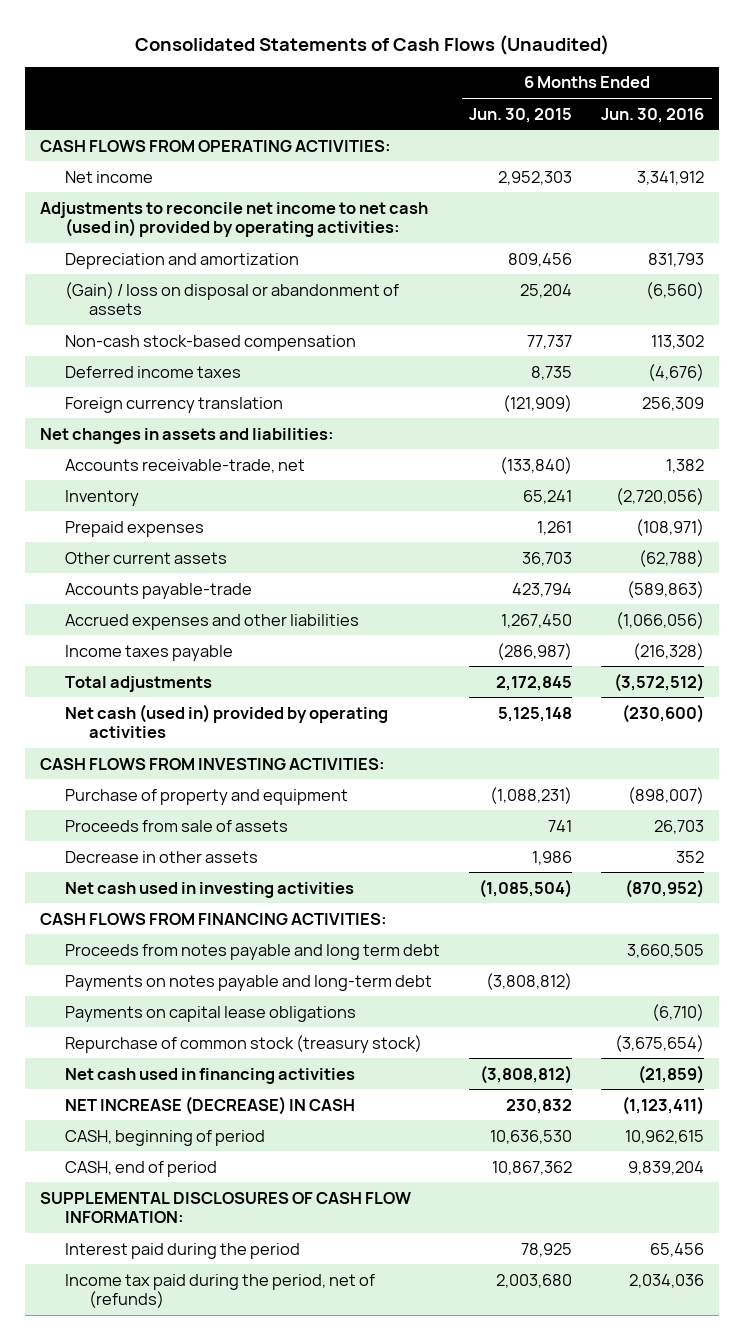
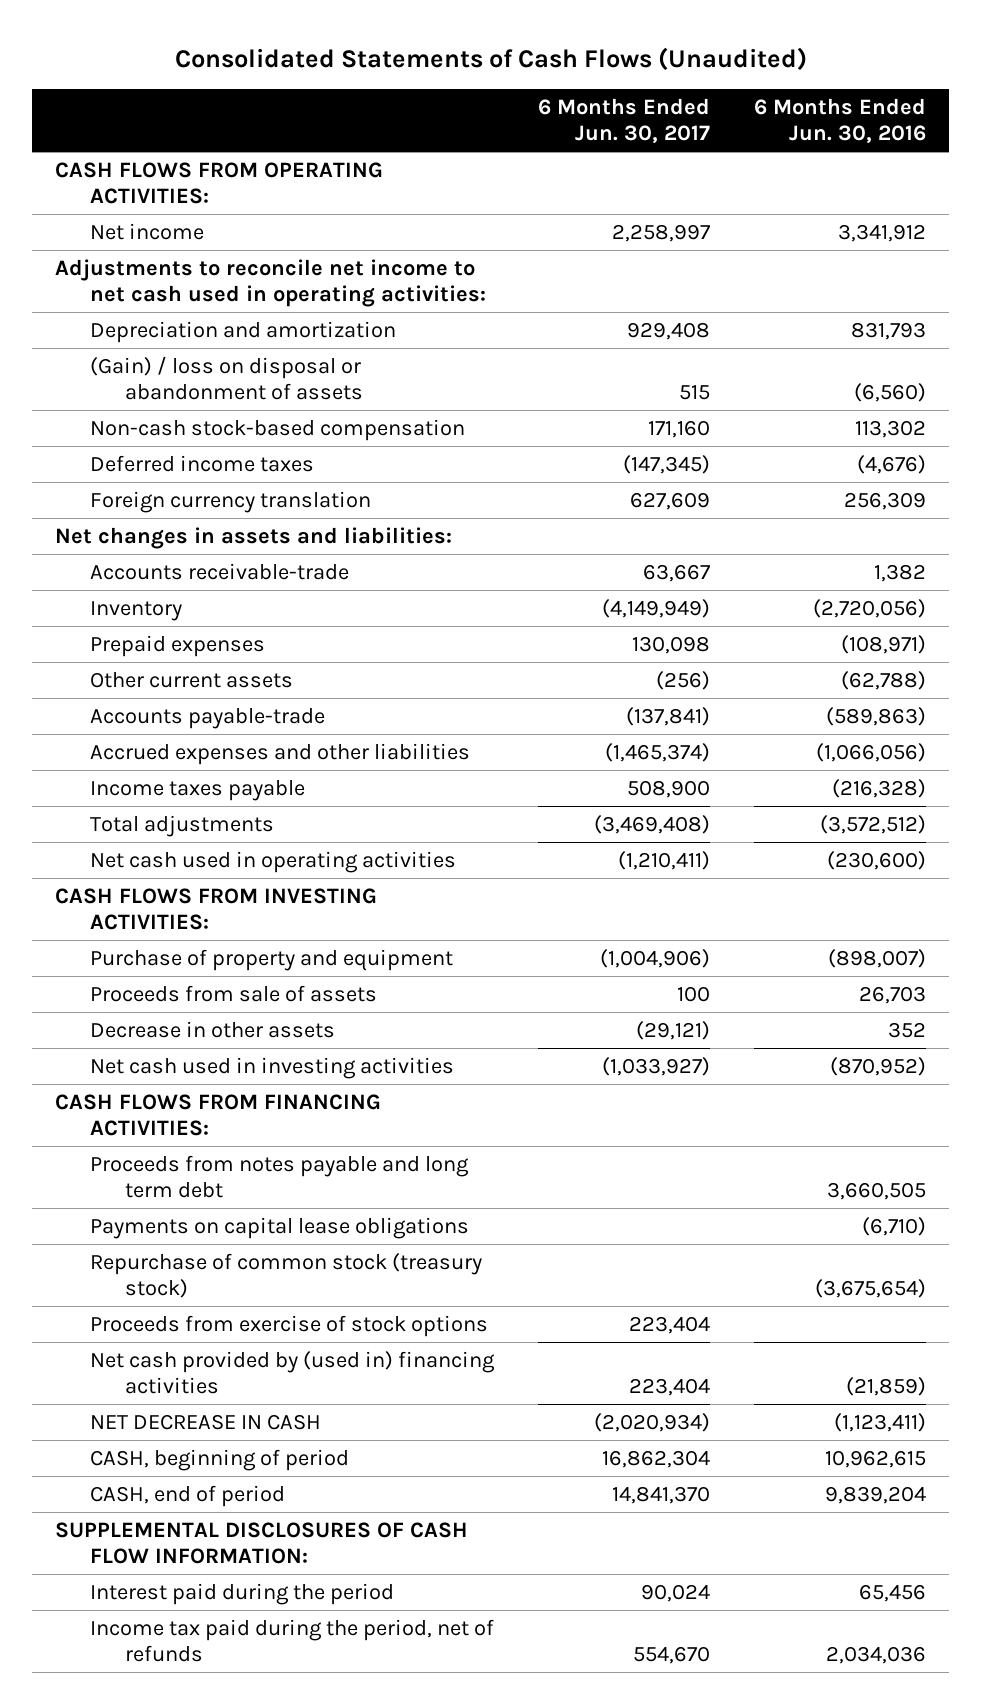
[469,107,573,123] Jun. 30, 2015 -> none
none -> [538,98,711,144] 6 Months Ended Jun. 30, 2017
[40,201,429,238] Adjustments to reconcile net income to net cash (used in) provided by operating activities: -> [54,259,486,308] Adjustments to reconcile net income to net cash used in operating activities:
[64,458,305,473] Accounts receivable-trade, net -> [89,563,349,581] Accounts receivable-trade
[64,703,388,739] Net cash (used in) provided by operating activities -> [89,851,456,874] Net cash used in operating activities
[64,974,432,991] Payments on notes payable and long-term debt -> none
none -> [89,1315,488,1338] Proceeds from exercise of stock options
[64,1067,355,1084] Net cash used in financing activities -> [89,1351,495,1395] Net cash provided by (used in) financing activities
[64,1095,355,1115] NET INCREASE (DECREASE) IN CASH -> [89,1414,321,1431] NET DECREASE IN CASH
[64,1273,375,1309] Income tax paid during the period, net of (refunds) -> [89,1619,494,1663] Income tax paid during the period, net of refunds

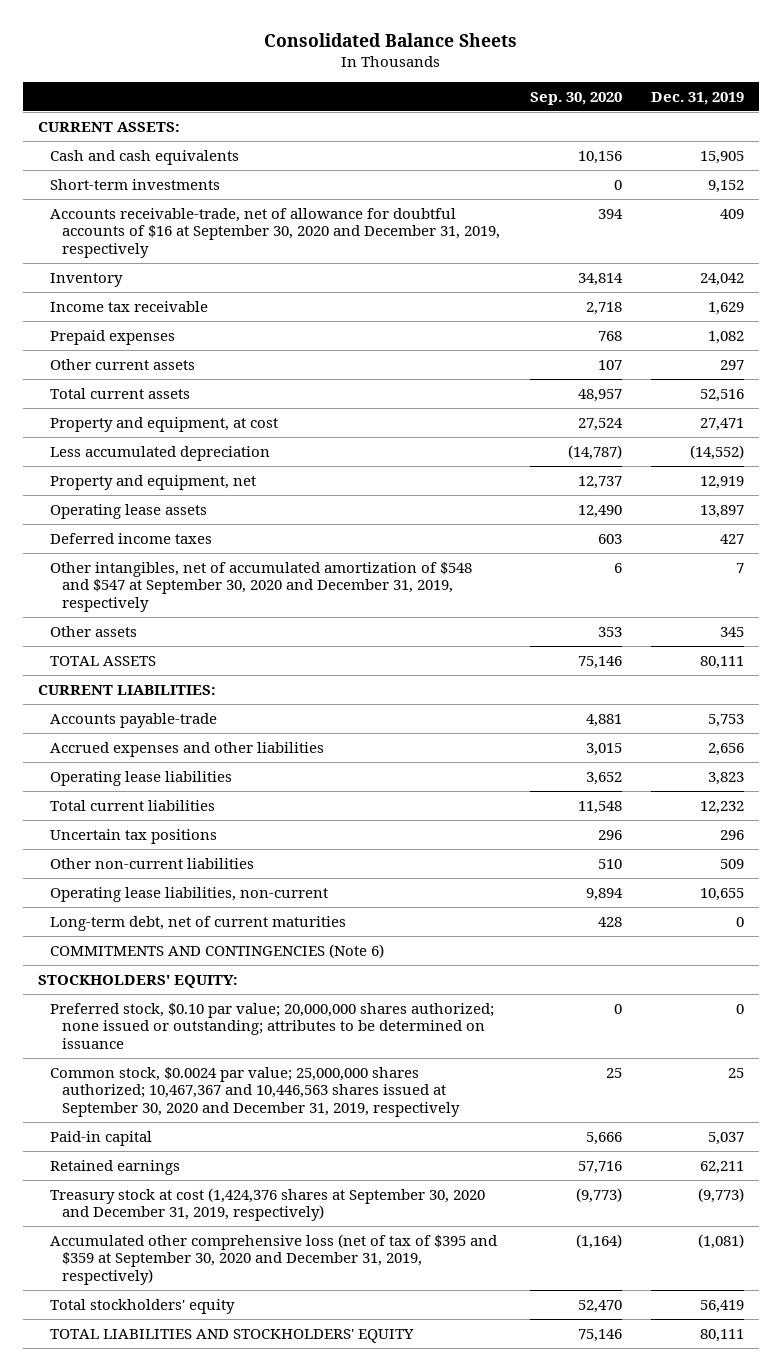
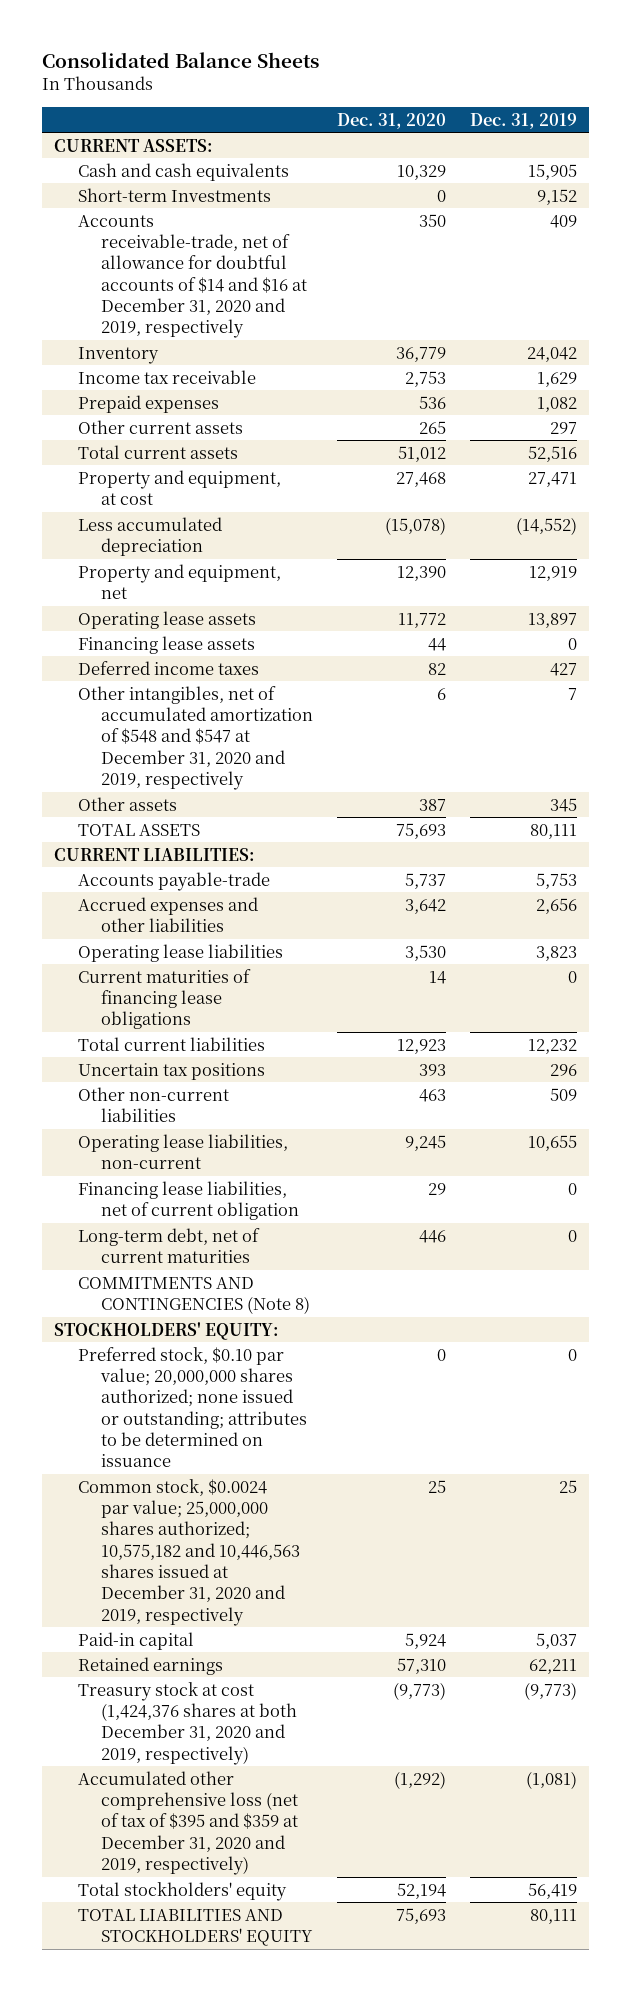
[529,92,622,106] Sep. 30, 2020 -> none
none -> [337,112,447,129] Dec. 31, 2020
[50,178,221,190] Short-term investments -> [77,187,271,202] Short-term Investments
[50,207,501,258] Accounts receivable-trade, net of allowance for doubtful accounts of $16 at September 30, 2020 and December 31, 2019, respectively -> [77,214,308,339] Accounts receivable-trade, net of allowance for doubtful accounts of $14 and $16 at December 31, 2020 and 2019, respectively
none -> [77,635,255,654] Financing lease assets
[50,561,473,612] Other intangibles, net of accumulated amortization of $548 and $547 at September 30, 2020 and December 31, 2019, respectively -> [77,685,314,791] Other intangibles, net of accumulated amortization of $548 and $547 at December 31, 2020 and 2019, respectively
none -> [77,968,251,1030] Current maturities of financing lease obligations
none -> [77,1180,300,1221] Financing lease liabilities, net of current obligation
[50,943,385,958] COMMITMENTS AND CONTINGENCIES (Note 6) -> [77,1276,311,1315] COMMITMENTS AND CONTINGENCIES (Note 8)
[50,1066,461,1117] Common stock, $0.0024 par value; 25,000,000 shares authorized; 10,467,367 and 10,446,563 shares issued at September 30, 2020 and December 31, 2019, respectively -> [77,1478,301,1626] Common stock, $0.0024 par value; 25,000,000 shares authorized; 10,575,182 and 10,446,563 shares issued at December 31, 2020 and 2019, respectively
[50,1187,486,1222] Treasury stock at cost (1,424,376 shares at September 30, 2020 and December 31, 2019, respectively) -> [77,1681,298,1765] Treasury stock at cost (1,424,376 shares at both December 31, 2020 and 2019, respectively)
[50,1233,498,1285] Accumulated other comprehensive loss (net of tax of $395 and $359 at September 30, 2020 and December 31, 2019, respectively) -> [77,1770,299,1876] Accumulated other comprehensive loss (net of tax of $395 and $359 at December 31, 2020 and 2019, respectively)

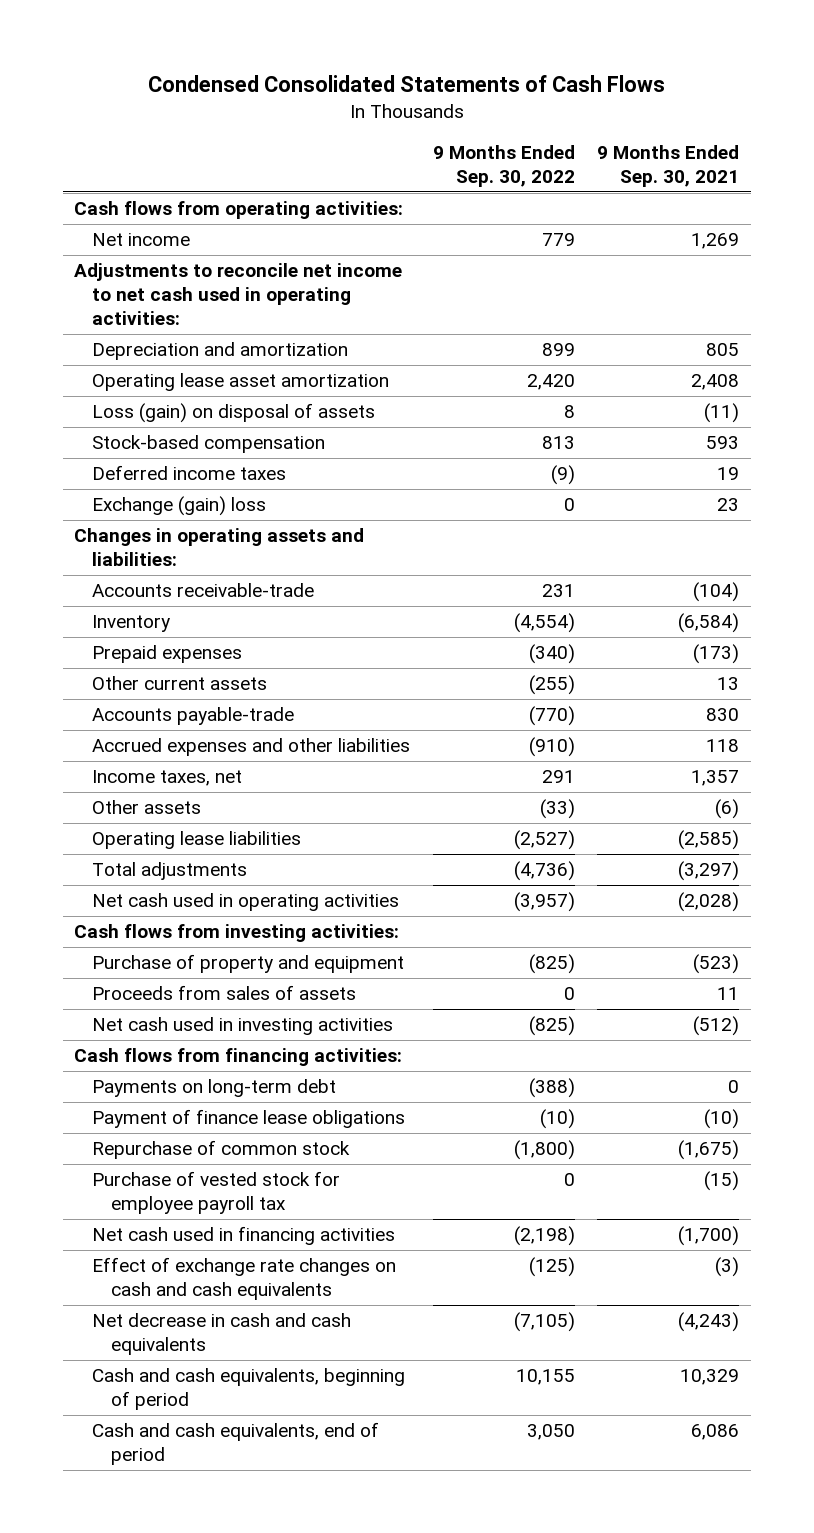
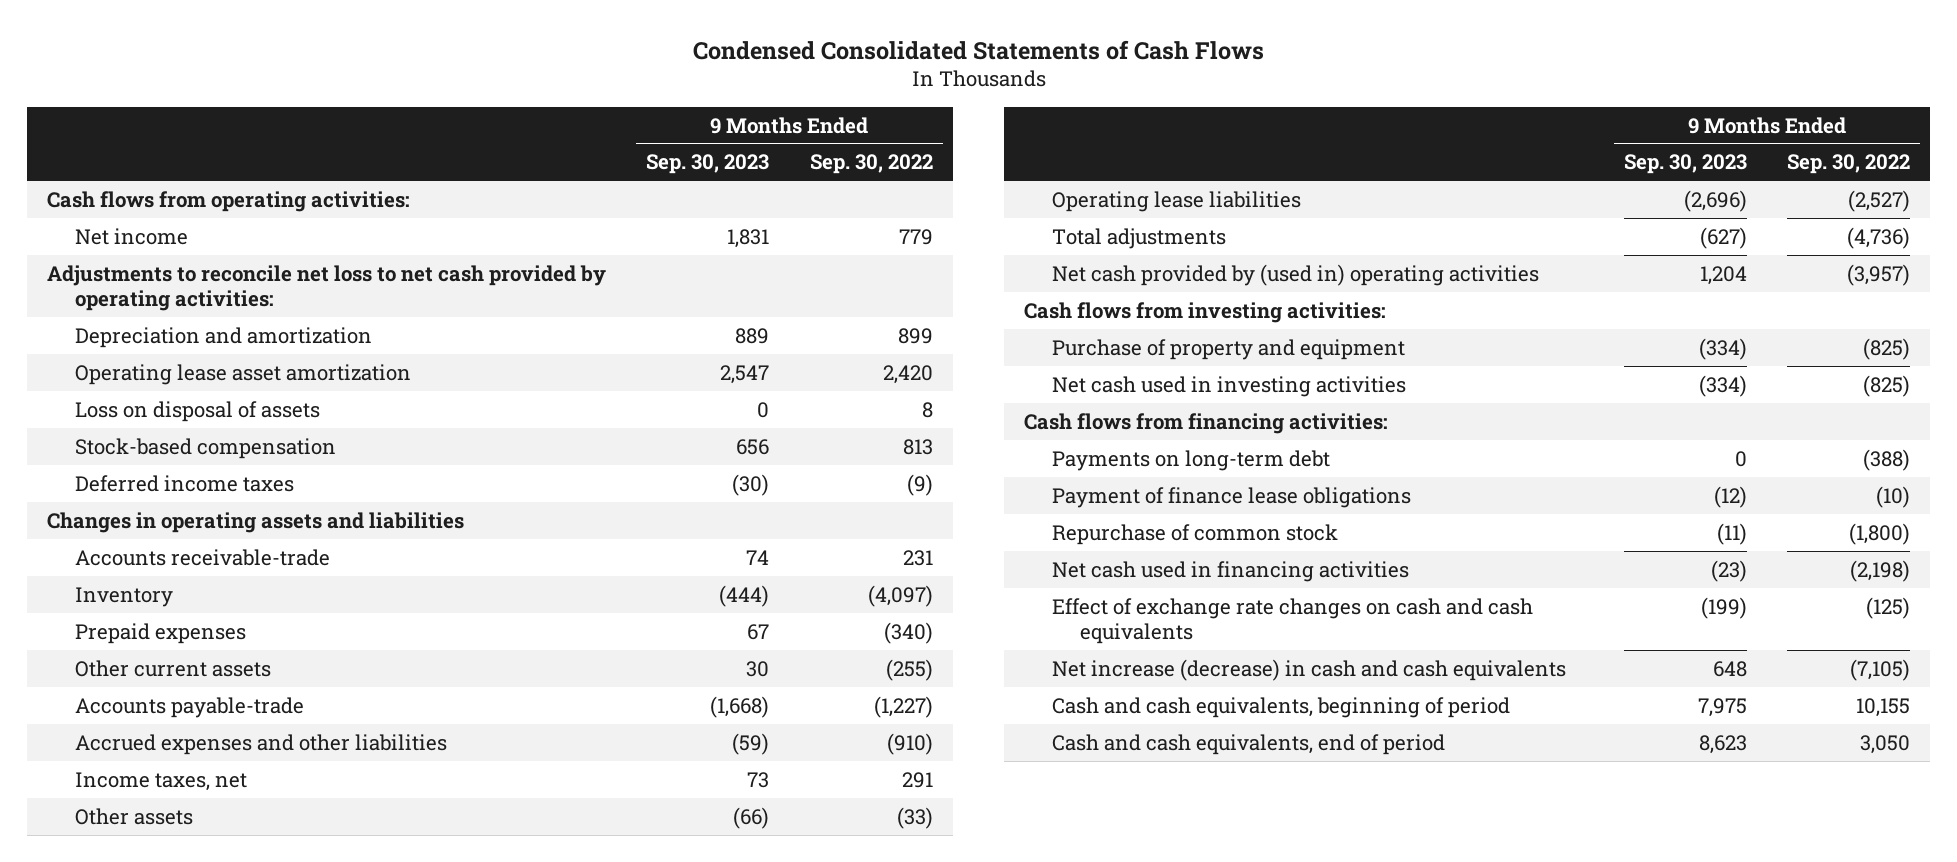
[597,144,740,187] 9 Months Ended Sep. 30, 2021 -> none
none -> [646,154,770,175] Sep. 30, 2023
[74,263,403,326] Adjustments to reconcile net income to net cash used in operating activities: -> [46,264,606,312] Adjustments to reconcile net loss to net cash provided by operating activities:
[92,403,376,424] Loss (gain) on disposal of assets -> [74,400,320,422] Loss on disposal of assets
[92,496,267,517] Exchange (gain) loss -> none
[74,528,365,567] Changes in operating assets and liabilities: -> [46,511,464,533] Changes in operating assets and liabilities
[513,613,575,634] (4,554) -> [867,584,933,607] (4,097)
[528,706,575,727] (770) -> [873,695,933,718] (1,227)
[92,893,400,912] Net cash used in operating activities -> [1052,263,1540,286] Net cash provided by (used in) operating activities
[92,985,357,1001] Proceeds from sales of assets -> none
[92,1171,341,1215] Purchase of vested stock for employee payroll tax -> none
[92,1313,352,1356] Net decrease in cash and cash equivalents -> [1052,658,1567,681] Net increase (decrease) in cash and cash equivalents

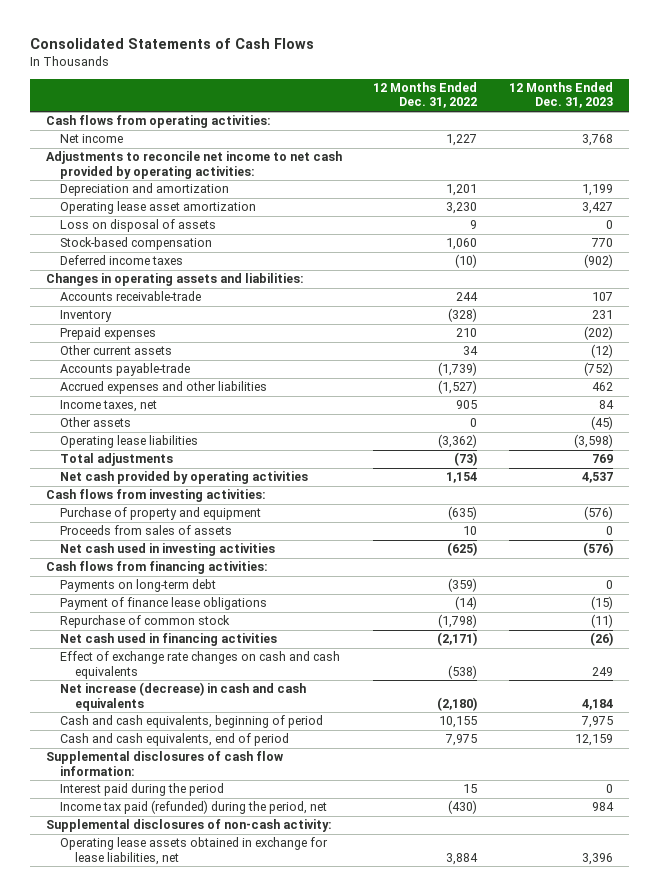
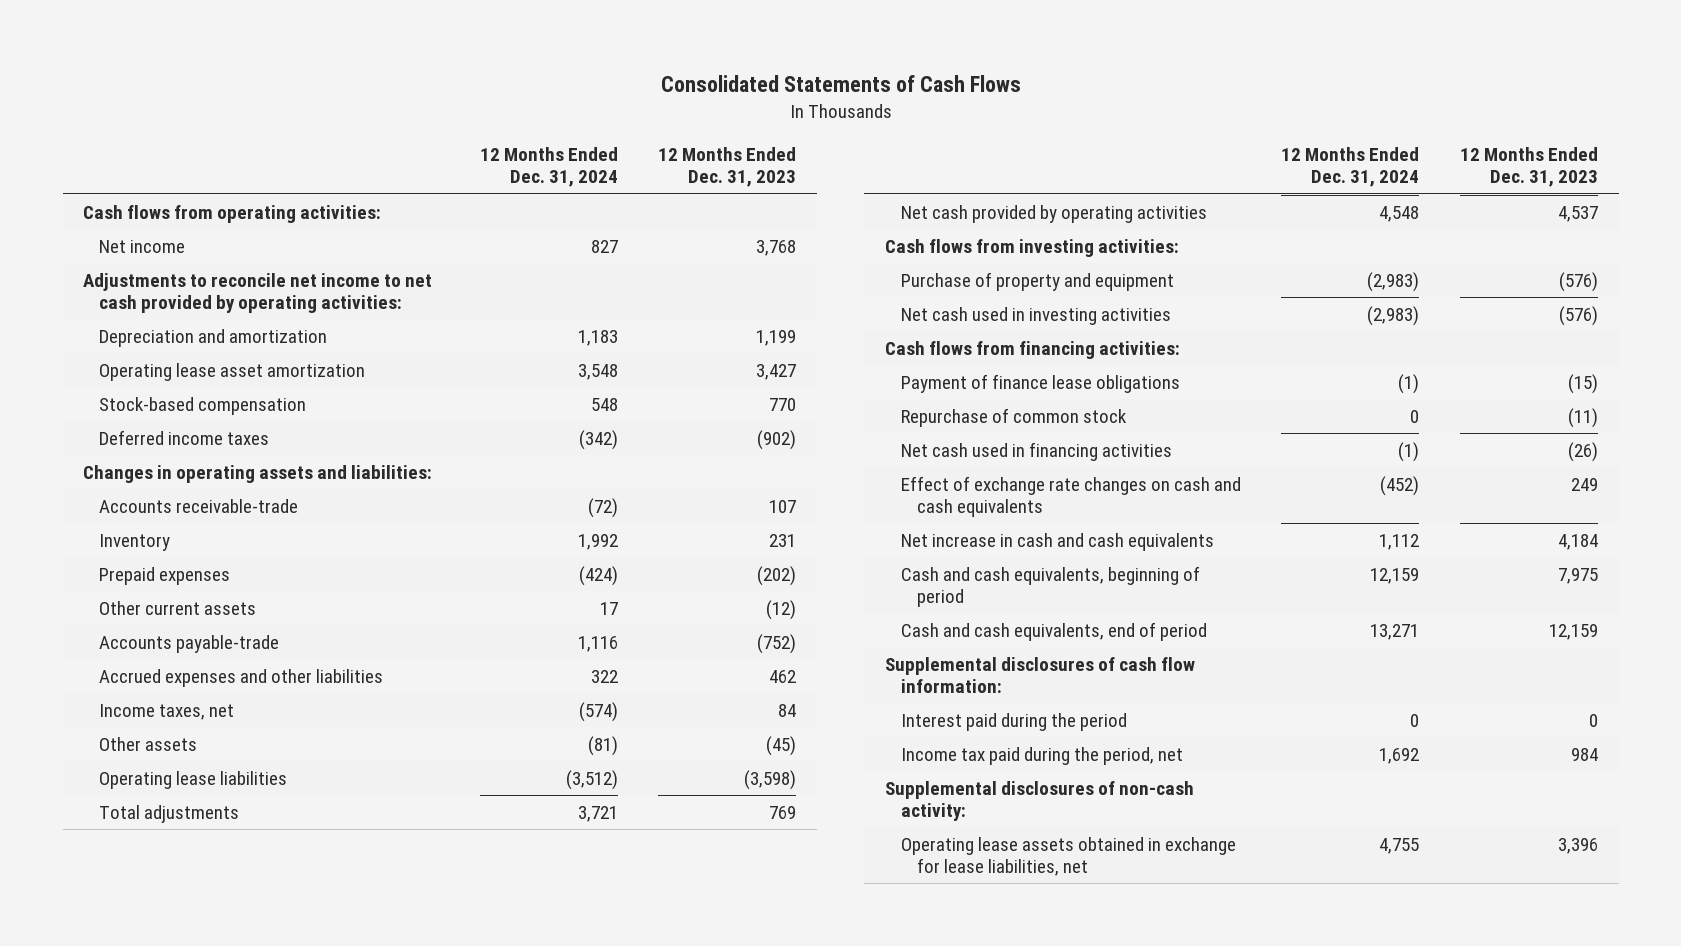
[373,81,478,109] 12 Months Ended Dec. 31, 2022 -> none
none -> [479,146,618,188] 12 Months Ended Dec. 31, 2024
[60,219,217,233] Loss on disposal of assets -> none
[60,525,233,536] Proceeds from sales of assets -> none
[60,579,217,593] Payments on long-term debt -> none
[60,682,307,711] Net increase (decrease) in cash and cash equivalents -> [900,532,1214,551] Net increase in cash and cash equivalents
[60,800,328,815] Income tax paid (refunded) during the period, net -> [900,746,1183,765] Income tax paid during the period, net

